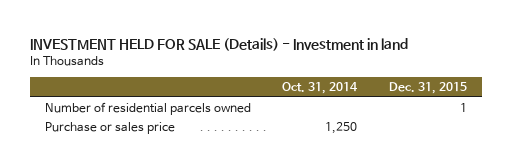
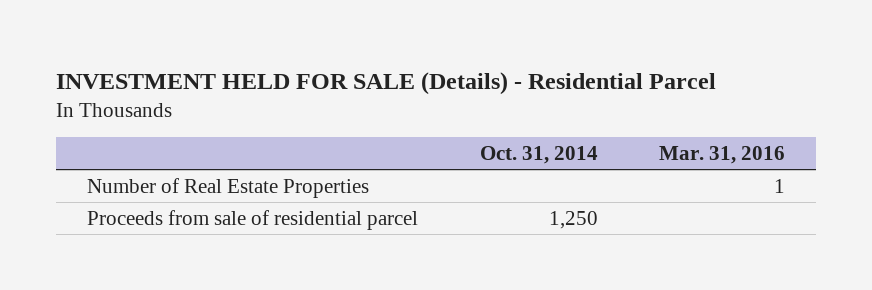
[29,37,408,51] INVESTMENT HELD FOR SALE (Details) - Investment in land -> [56,71,717,95] INVESTMENT HELD FOR SALE (Details) - Residential Parcel
[388,82,467,95] Dec. 31, 2015 -> none
none -> [659,146,786,165] Mar. 31, 2016
[45,102,252,116] Number of residential parcels owned -> [87,177,370,198] Number of Real Estate Properties
[45,122,176,135] Purchase or sales price -> [87,209,419,230] Proceeds from sale of residential parcel

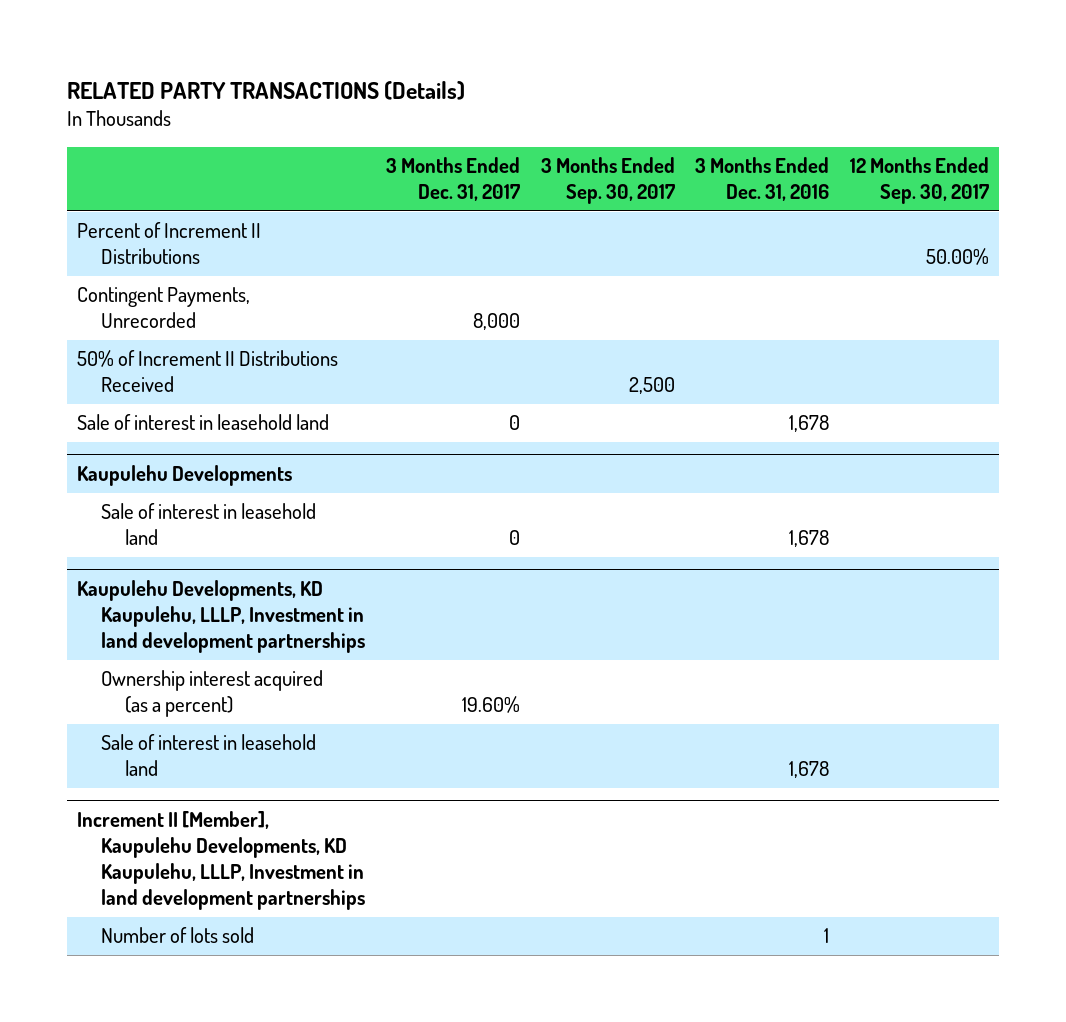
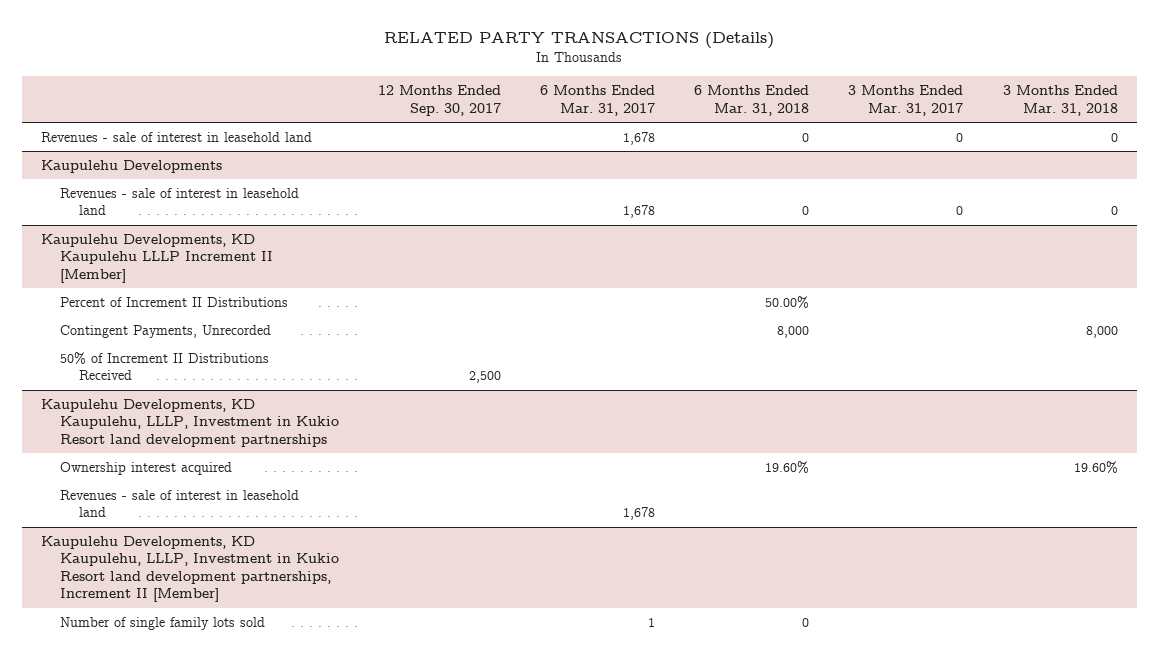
[385,157,520,202] 3 Months Ended Dec. 31, 2017 -> none
[540,157,675,205] 3 Months Ended Sep. 30, 2017 -> none
[695,157,830,202] 3 Months Ended Dec. 31, 2016 -> none
none -> [540,85,656,116] 6 Months Ended Mar. 31, 2017
none -> [694,85,810,116] 6 Months Ended Mar. 31, 2018
none -> [848,85,964,116] 3 Months Ended Mar. 31, 2017
none -> [1002,85,1118,116] 3 Months Ended Mar. 31, 2018
[77,222,262,265] Percent of Increment II Distributions -> none
[77,287,251,329] Contingent Payments, Unrecorded -> none
[77,350,339,393] 50% of Increment II Distributions Received -> none
[77,414,330,431] Sale of interest in leasehold land -> [41,131,313,142] Revenues - sale of interest in leasehold land
[101,503,317,546] Sale of interest in leasehold land -> [59,187,299,216] Revenues - sale of interest in leasehold land
none -> [41,233,273,283] Kaupulehu Developments, KD Kaupulehu LLLP Increment II [Member]
none -> [59,296,288,307] Percent of Increment II Distributions
none -> [59,324,271,338] Contingent Payments, Unrecorded
none -> [59,351,269,381] 50% of Increment II Distributions Received
[77,580,366,654] Kaupulehu Developments, KD Kaupulehu, LLLP, Investment in land development partnerships -> [41,398,339,447] Kaupulehu Developments, KD Kaupulehu, LLLP, Investment in Kukio Resort land development partnerships
[101,670,324,718] Ownership interest acquired (as a percent) -> [59,461,232,475] Ownership interest acquired
[101,734,317,777] Sale of interest in leasehold land -> [59,489,299,518] Revenues - sale of interest in leasehold land
[77,811,366,911] Increment II [Member], Kaupulehu Developments, KD Kaupulehu, LLLP, Investment in land development partnerships -> [41,535,339,603] Kaupulehu Developments, KD Kaupulehu, LLLP, Investment in Kukio Resort land development partnerships, Increment II [Member]
[101,927,255,944] Number of lots sold -> [59,616,265,630] Number of single family lots sold

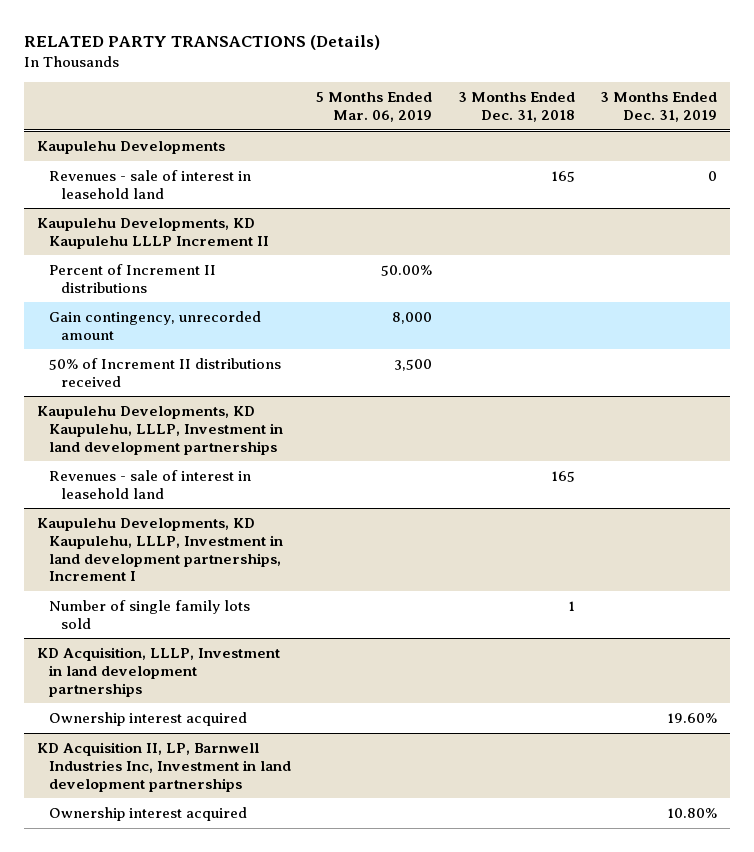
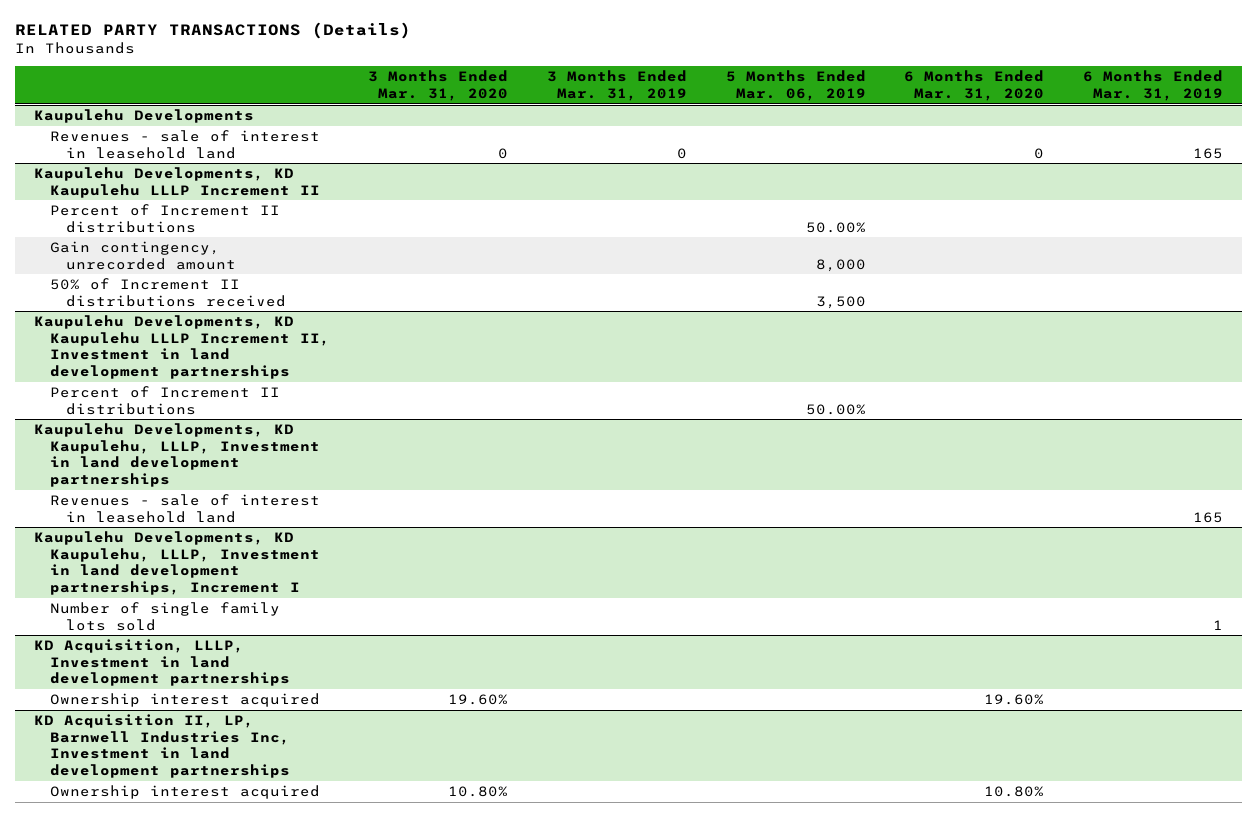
[457,92,575,122] 3 Months Ended Dec. 31, 2018 -> none
[600,92,718,122] 3 Months Ended Dec. 31, 2019 -> none
none -> [368,70,509,101] 3 Months Ended Mar. 31, 2020
none -> [547,70,688,101] 3 Months Ended Mar. 31, 2019
none -> [904,70,1045,101] 6 Months Ended Mar. 31, 2020
none -> [1083,70,1224,101] 6 Months Ended Mar. 31, 2019
none -> [33,314,330,380] Kaupulehu Developments, KD Kaupulehu LLLP Increment II, Investment in land development partnerships
none -> [49,385,280,415] Percent of Increment II distributions

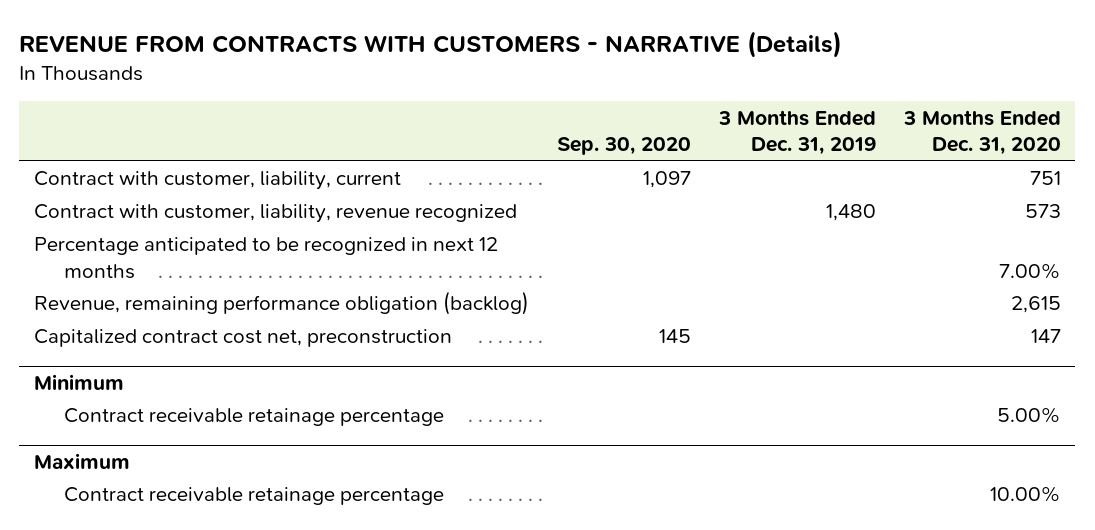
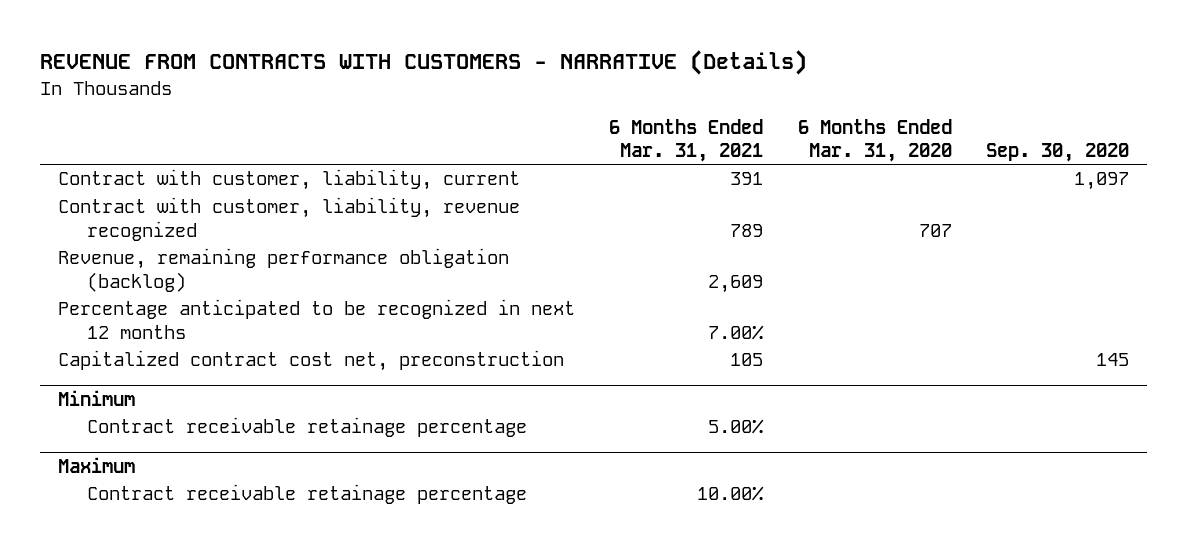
[717,109,876,156] 3 Months Ended Dec. 31, 2019 -> none
[903,109,1062,156] 3 Months Ended Dec. 31, 2020 -> none
none -> [609,118,764,163] 6 Months Ended Mar. 31, 2021
none -> [797,118,952,163] 6 Months Ended Mar. 31, 2020
[33,237,498,280] Percentage anticipated to be recognized in next 12 months -> [57,299,575,339] Percentage anticipated to be recognized in next 12 months

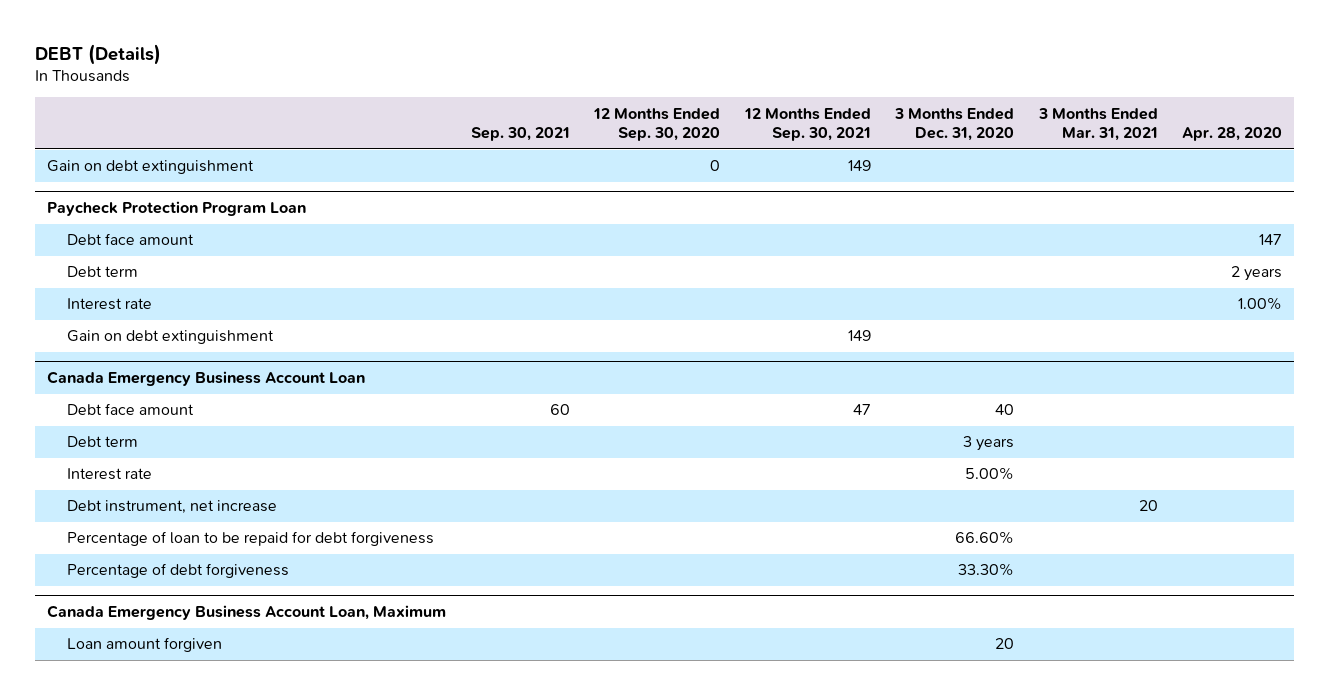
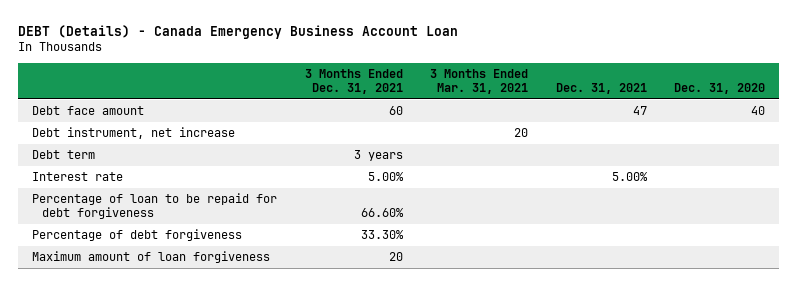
[34,43,161,65] DEBT (Details) -> [18,24,459,39] DEBT (Details) - Canada Emergency Business Account Loan
[470,127,570,142] Sep. 30, 2021 -> none
[593,107,721,142] 12 Months Ended Sep. 30, 2020 -> none
[743,107,871,142] 12 Months Ended Sep. 30, 2021 -> none
[894,107,1015,142] 3 Months Ended Dec. 31, 2020 -> none
[1182,127,1283,142] Apr. 28, 2020 -> none
none -> [304,68,403,95] 3 Months Ended Dec. 31, 2021
none -> [555,83,647,95] Dec. 31, 2021
none -> [674,83,766,95] Dec. 31, 2020
[47,160,255,175] Gain on debt extinguishment -> none
[47,201,307,217] Paycheck Protection Program Loan -> none
[67,233,195,246] Debt face amount -> none
[67,266,139,278] Debt term -> none
[67,298,153,311] Interest rate -> none
[67,330,275,345] Gain on debt extinguishment -> none
[47,371,366,387] Canada Emergency Business Account Loan -> none
[67,403,195,416] Debt face amount -> none
[67,436,139,448] Debt term -> none
[67,468,153,481] Interest rate -> none
[67,500,278,515] Debt instrument, net increase -> none
[67,531,435,547] Percentage of loan to be repaid for debt forgiveness -> none
[67,563,290,579] Percentage of debt forgiveness -> none
[47,605,447,621] Canada Emergency Business Account Loan, Maximum -> none
[67,637,223,653] Loan amount forgiven -> none
none -> [31,106,144,116] Debt face amount
none -> [31,127,235,140] Debt instrument, net increase
none -> [31,150,95,160] Debt term
none -> [31,172,123,182] Interest rate
none -> [31,193,277,220] Percentage of loan to be repaid for debt forgiveness
none -> [31,229,242,242] Percentage of debt forgiveness
none -> [31,251,270,264] Maximum amount of loan forgiveness

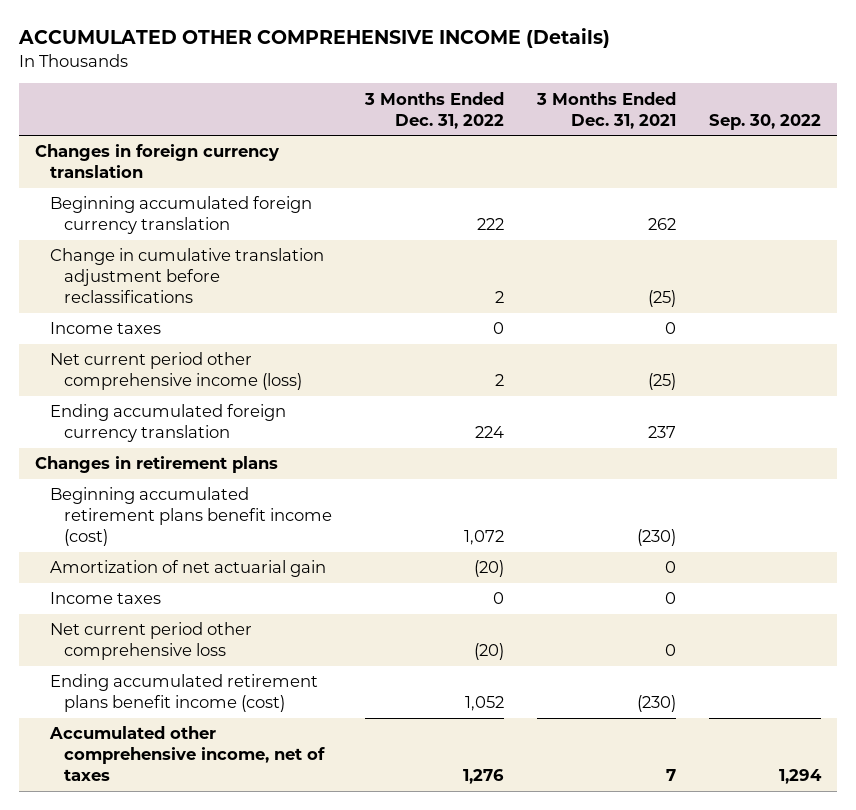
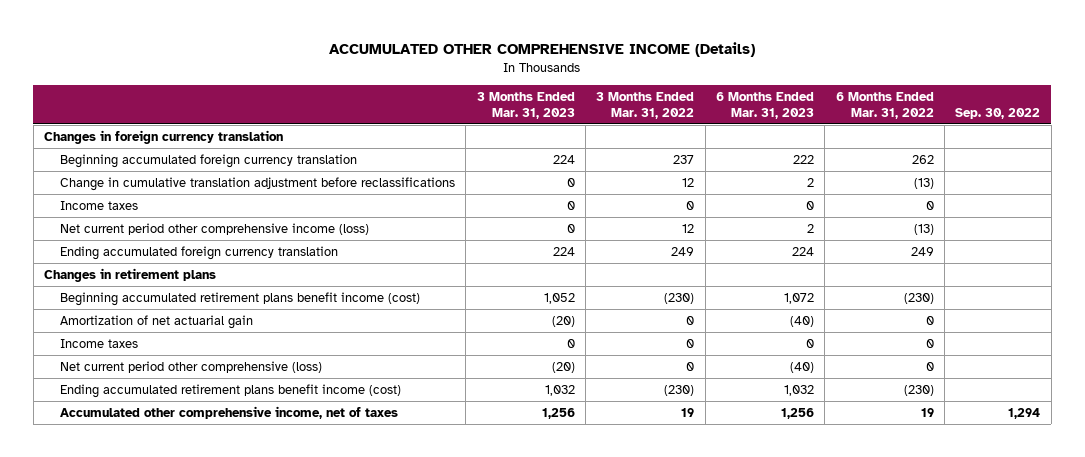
[364,91,505,129] 3 Months Ended Dec. 31, 2022 -> none
[536,91,677,129] 3 Months Ended Dec. 31, 2021 -> none
none -> [476,91,575,119] 3 Months Ended Mar. 31, 2023
none -> [596,91,695,119] 3 Months Ended Mar. 31, 2022
none -> [716,91,815,119] 6 Months Ended Mar. 31, 2023
none -> [835,91,934,119] 6 Months Ended Mar. 31, 2022
[49,622,252,661] Net current period other comprehensive loss -> [59,361,322,374] Net current period other comprehensive (loss)

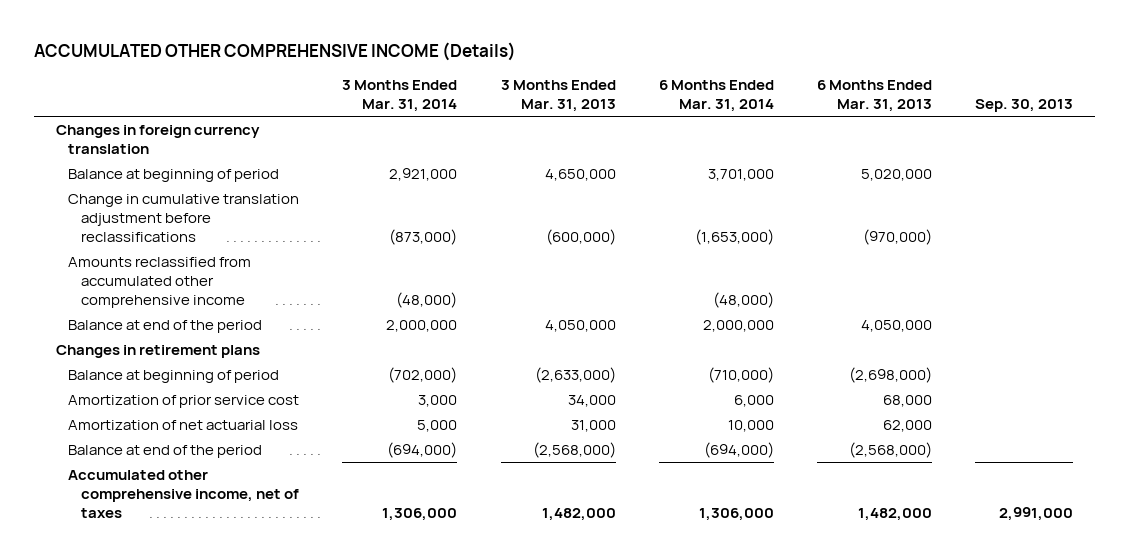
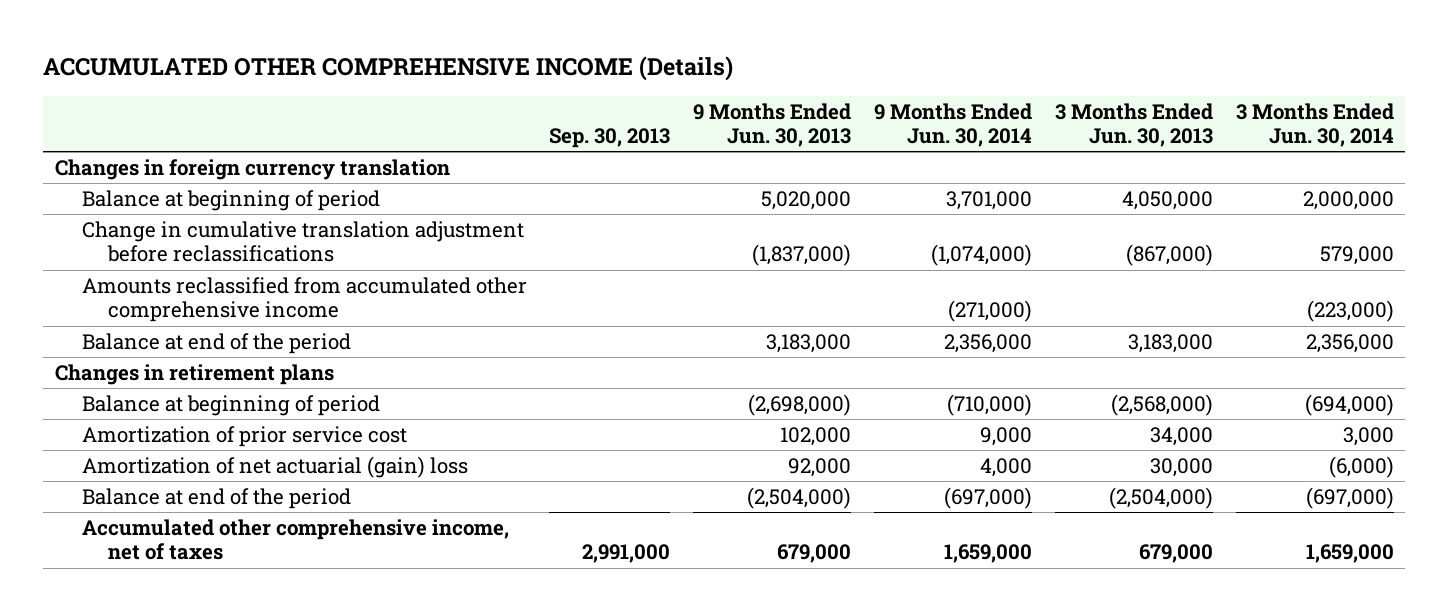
[342,79,458,113] 3 Months Ended Mar. 31, 2014 -> none
[500,79,616,113] 3 Months Ended Mar. 31, 2013 -> none
[658,79,774,113] 6 Months Ended Mar. 31, 2014 -> none
[817,79,933,113] 6 Months Ended Mar. 31, 2013 -> none
none -> [693,102,852,148] 9 Months Ended Jun. 30, 2013
none -> [873,102,1032,148] 9 Months Ended Jun. 30, 2014
none -> [1054,102,1213,148] 3 Months Ended Jun. 30, 2013
none -> [1235,102,1394,148] 3 Months Ended Jun. 30, 2014
[68,419,299,430] Amortization of net actuarial loss -> [81,455,468,478] Amortization of net actuarial (gain) loss

